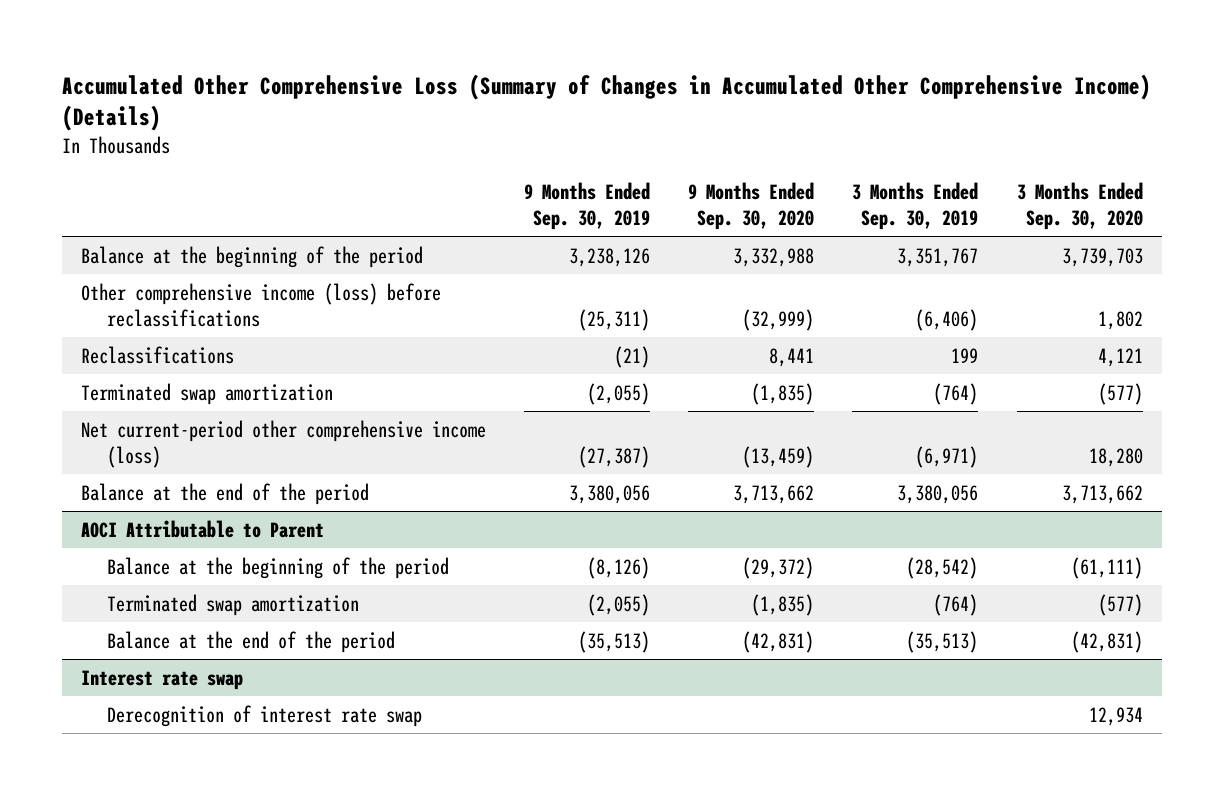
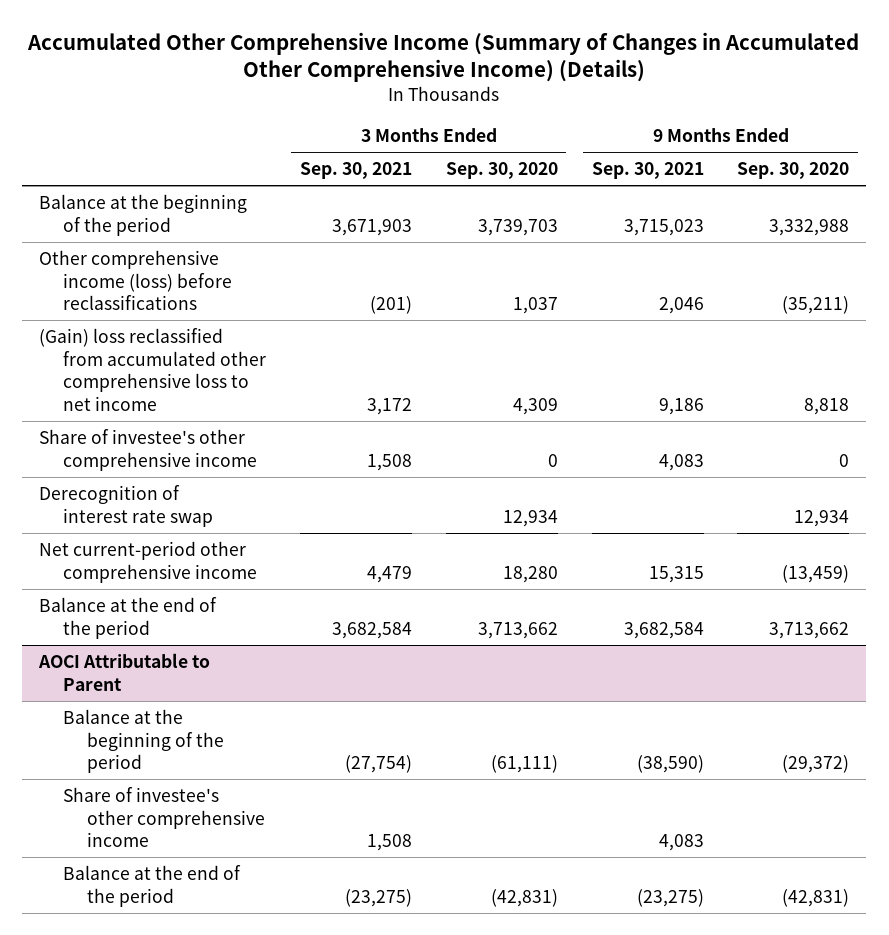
[61,73,1151,132] Accumulated Other Comprehensive Loss (Summary of Changes in Accumulated Other Comprehensive Income) (Details) -> [27,31,860,83] Accumulated Other Comprehensive Income (Summary of Changes in Accumulated Other Comprehensive Income) (Details)
[524,181,651,230] 9 Months Ended Sep. 30, 2019 -> none
[852,181,979,230] 3 Months Ended Sep. 30, 2019 -> none
none -> [299,162,412,180] Sep. 30, 2021
none -> [591,162,704,180] Sep. 30, 2021
[81,345,235,364] Reclassifications -> none
[81,382,334,405] Terminated swap amortization -> none
[742,308,815,331] (32,999) -> [782,296,850,315] (35,211)
[1097,310,1143,330] 1,802 -> [512,297,558,315] 1,037
none -> [39,328,267,411] (Gain) loss reclassified from accumulated other comprehensive loss to net income
none -> [39,429,258,471] Share of investee's other comprehensive income
none -> [39,485,214,527] Derecognition of interest rate swap
[81,419,487,468] Net current-period other comprehensive income (loss) -> [39,541,258,583] Net current-period other comprehensive income
[106,593,359,616] Terminated swap amortization -> none
none -> [63,787,265,848] Share of investee's other comprehensive income
[81,669,244,690] Interest rate swap -> none
[106,704,422,727] Derecognition of interest rate swap -> none

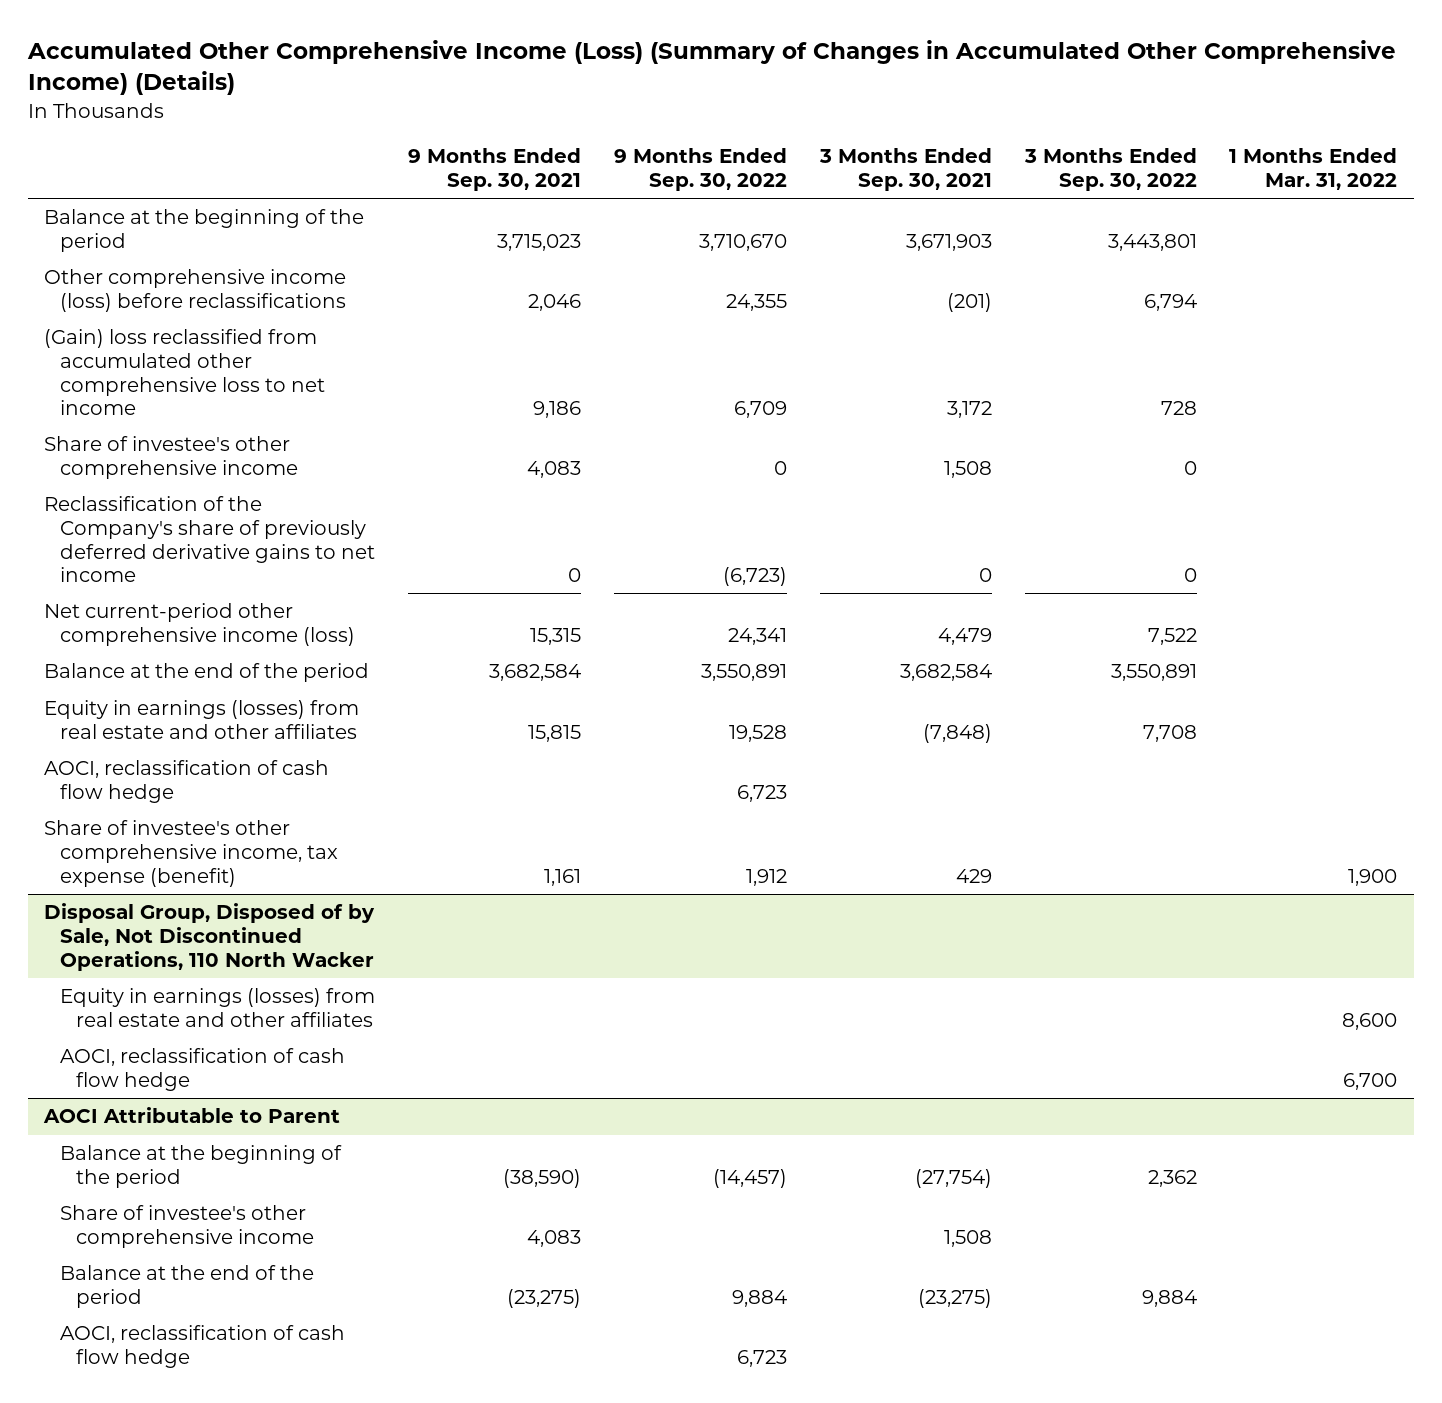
[27,31,860,83] Accumulated Other Comprehensive Income (Summary of Changes in Accumulated Other Comprehensive Income) (Details) -> [26,40,1396,96] Accumulated Other Comprehensive Income (Loss) (Summary of Changes in Accumulated Other Comprehensive Income) (Details)
[445,162,558,180] Sep. 30, 2020 -> none
[737,162,850,180] Sep. 30, 2020 -> none
none -> [613,148,787,191] 9 Months Ended Sep. 30, 2022
none -> [1023,148,1197,191] 3 Months Ended Sep. 30, 2022
none -> [1229,148,1398,190] 1 Months Ended Mar. 31, 2022
[39,485,214,527] Derecognition of interest rate swap -> none
none -> [44,496,376,583] Reclassification of the Company's share of previously deferred derivative gains to net income
[39,541,258,583] Net current-period other comprehensive income -> [44,603,356,646] Net current-period other comprehensive income (loss)
none -> [44,700,360,739] Equity in earnings (losses) from real estate and other affiliates
none -> [44,760,330,803] AOCI, reclassification of cash flow hedge
none -> [44,820,339,887] Share of investee's other comprehensive income, tax expense (benefit)
none -> [44,903,376,971] Disposal Group, Disposed of by Sale, Not Discontinued Operations, 110 North Wacker
none -> [60,988,376,1027] Equity in earnings (losses) from real estate and other affiliates
none -> [60,1048,346,1091] AOCI, reclassification of cash flow hedge
none -> [60,1325,346,1368] AOCI, reclassification of cash flow hedge

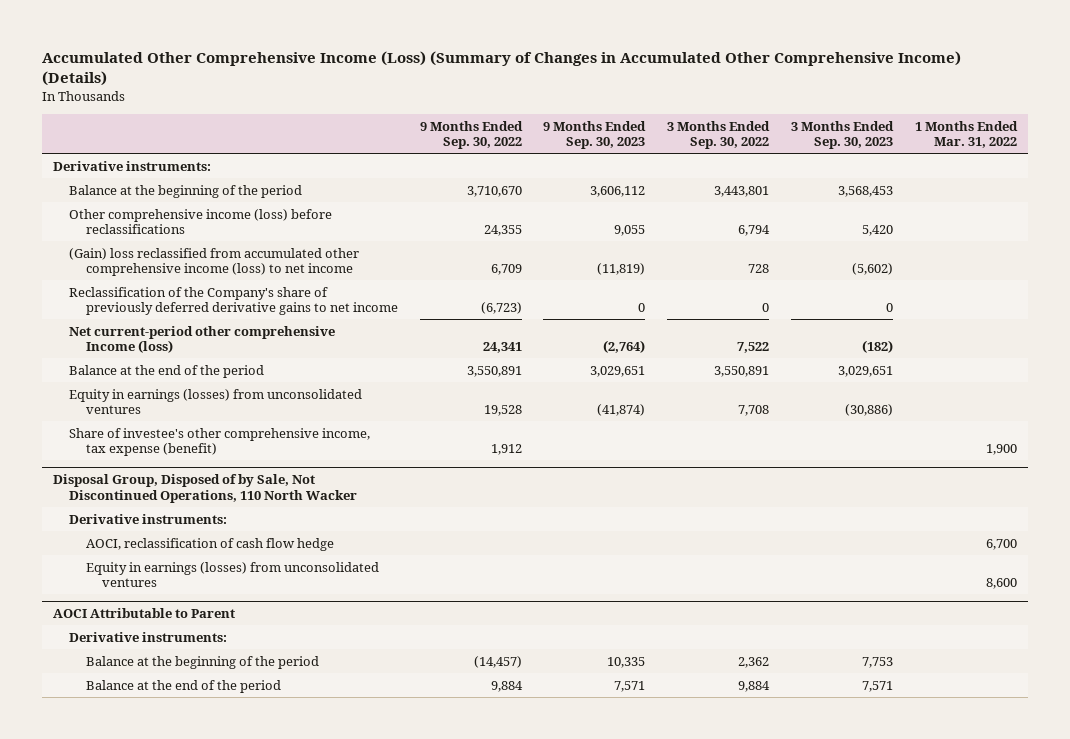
[408,148,582,191] 9 Months Ended Sep. 30, 2021 -> none
[818,148,992,191] 3 Months Ended Sep. 30, 2021 -> none
none -> [543,120,647,150] 9 Months Ended Sep. 30, 2023
none -> [791,120,895,150] 3 Months Ended Sep. 30, 2023
none -> [52,160,211,171] Derivative instruments:
[44,436,299,479] Share of investee's other comprehensive income -> none
[44,329,326,416] (Gain) loss reclassified from accumulated other comprehensive loss to net income -> [69,247,360,276] (Gain) loss reclassified from accumulated other comprehensive income (loss) to net income
[44,603,356,646] Net current-period other comprehensive income (loss) -> [69,325,336,353] Net current-period other comprehensive Income (loss)
[44,760,330,803] AOCI, reclassification of cash flow hedge -> none
[44,700,360,739] Equity in earnings (losses) from real estate and other affiliates -> [69,388,363,414] Equity in earnings (losses) from unconsolidated ventures
[60,988,376,1027] Equity in earnings (losses) from real estate and other affiliates -> none
none -> [69,513,228,524] Derivative instruments:
none -> [85,561,379,587] Equity in earnings (losses) from unconsolidated ventures
none -> [69,631,228,642] Derivative instruments:
[60,1205,315,1248] Share of investee's other comprehensive income -> none
[60,1325,346,1368] AOCI, reclassification of cash flow hedge -> none

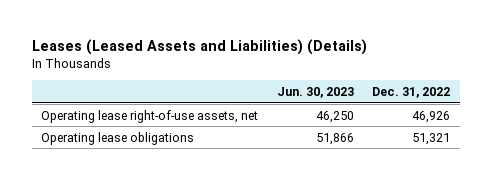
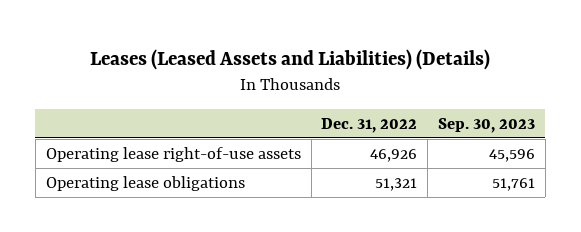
[276,86,354,98] Jun. 30, 2023 -> none
none -> [438,117,536,133] Sep. 30, 2023
[41,109,259,123] Operating lease right-of-use assets, net -> [45,146,301,162] Operating lease right-of-use assets

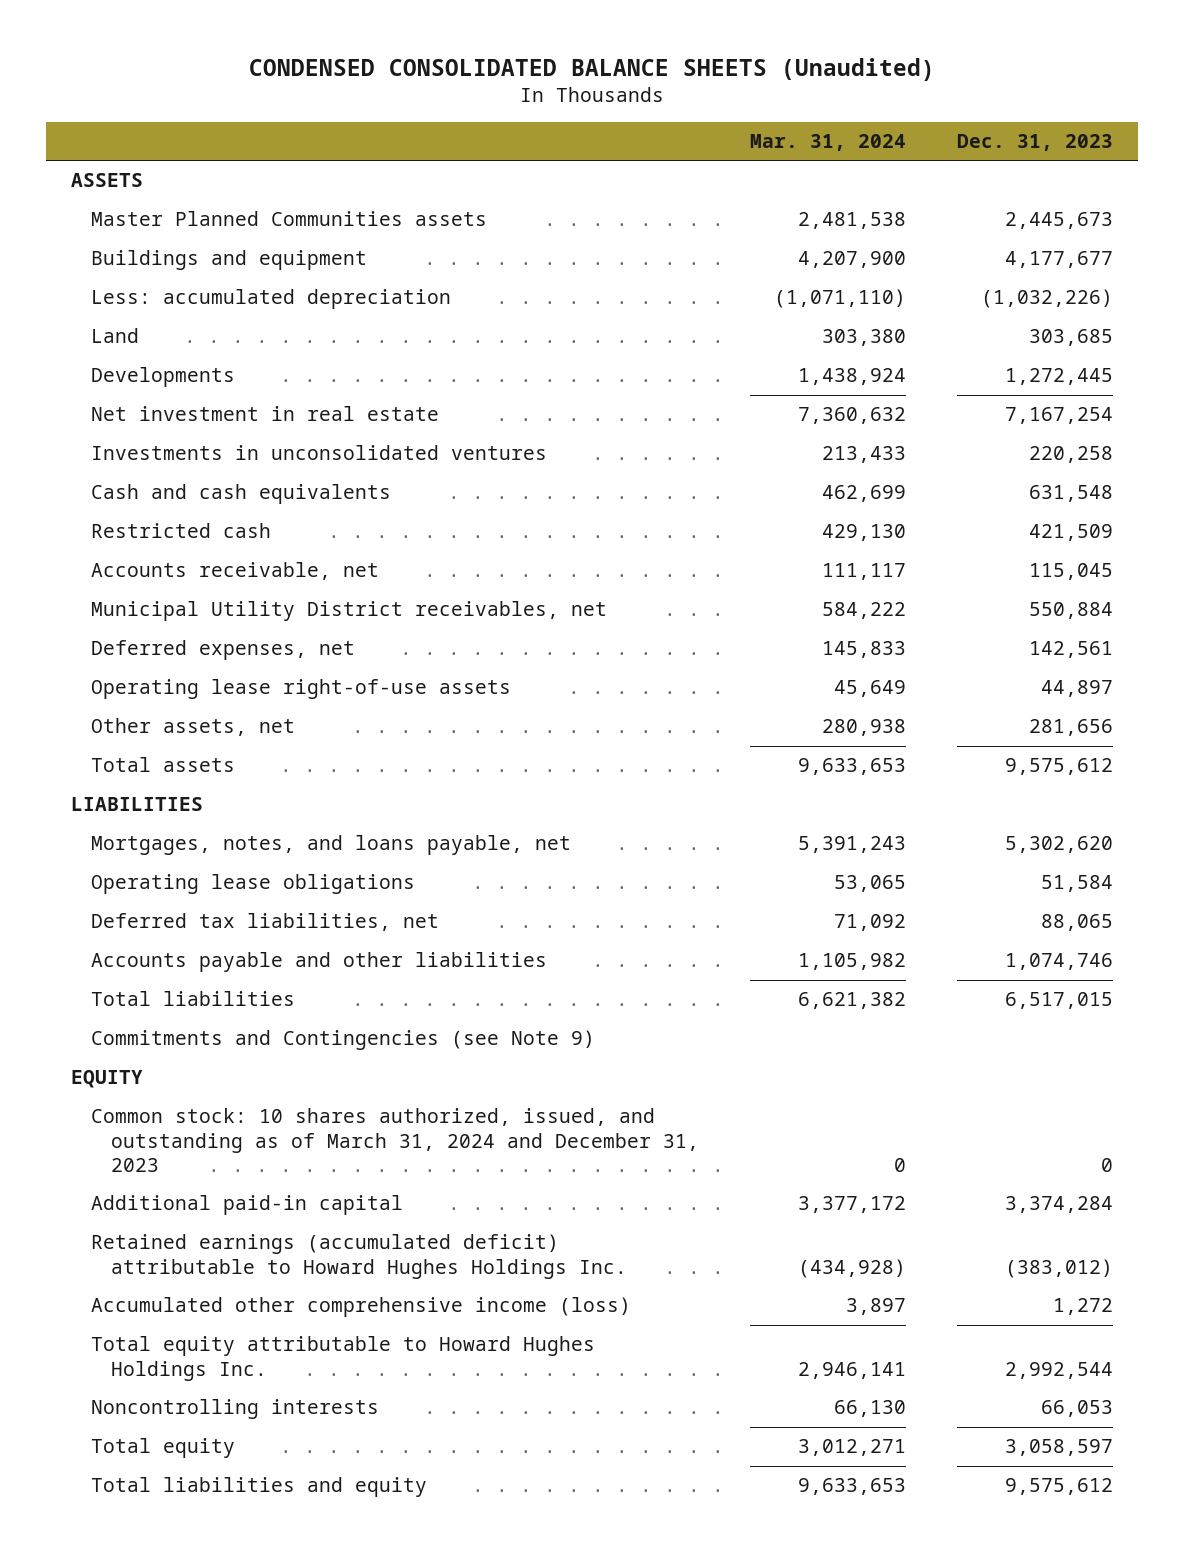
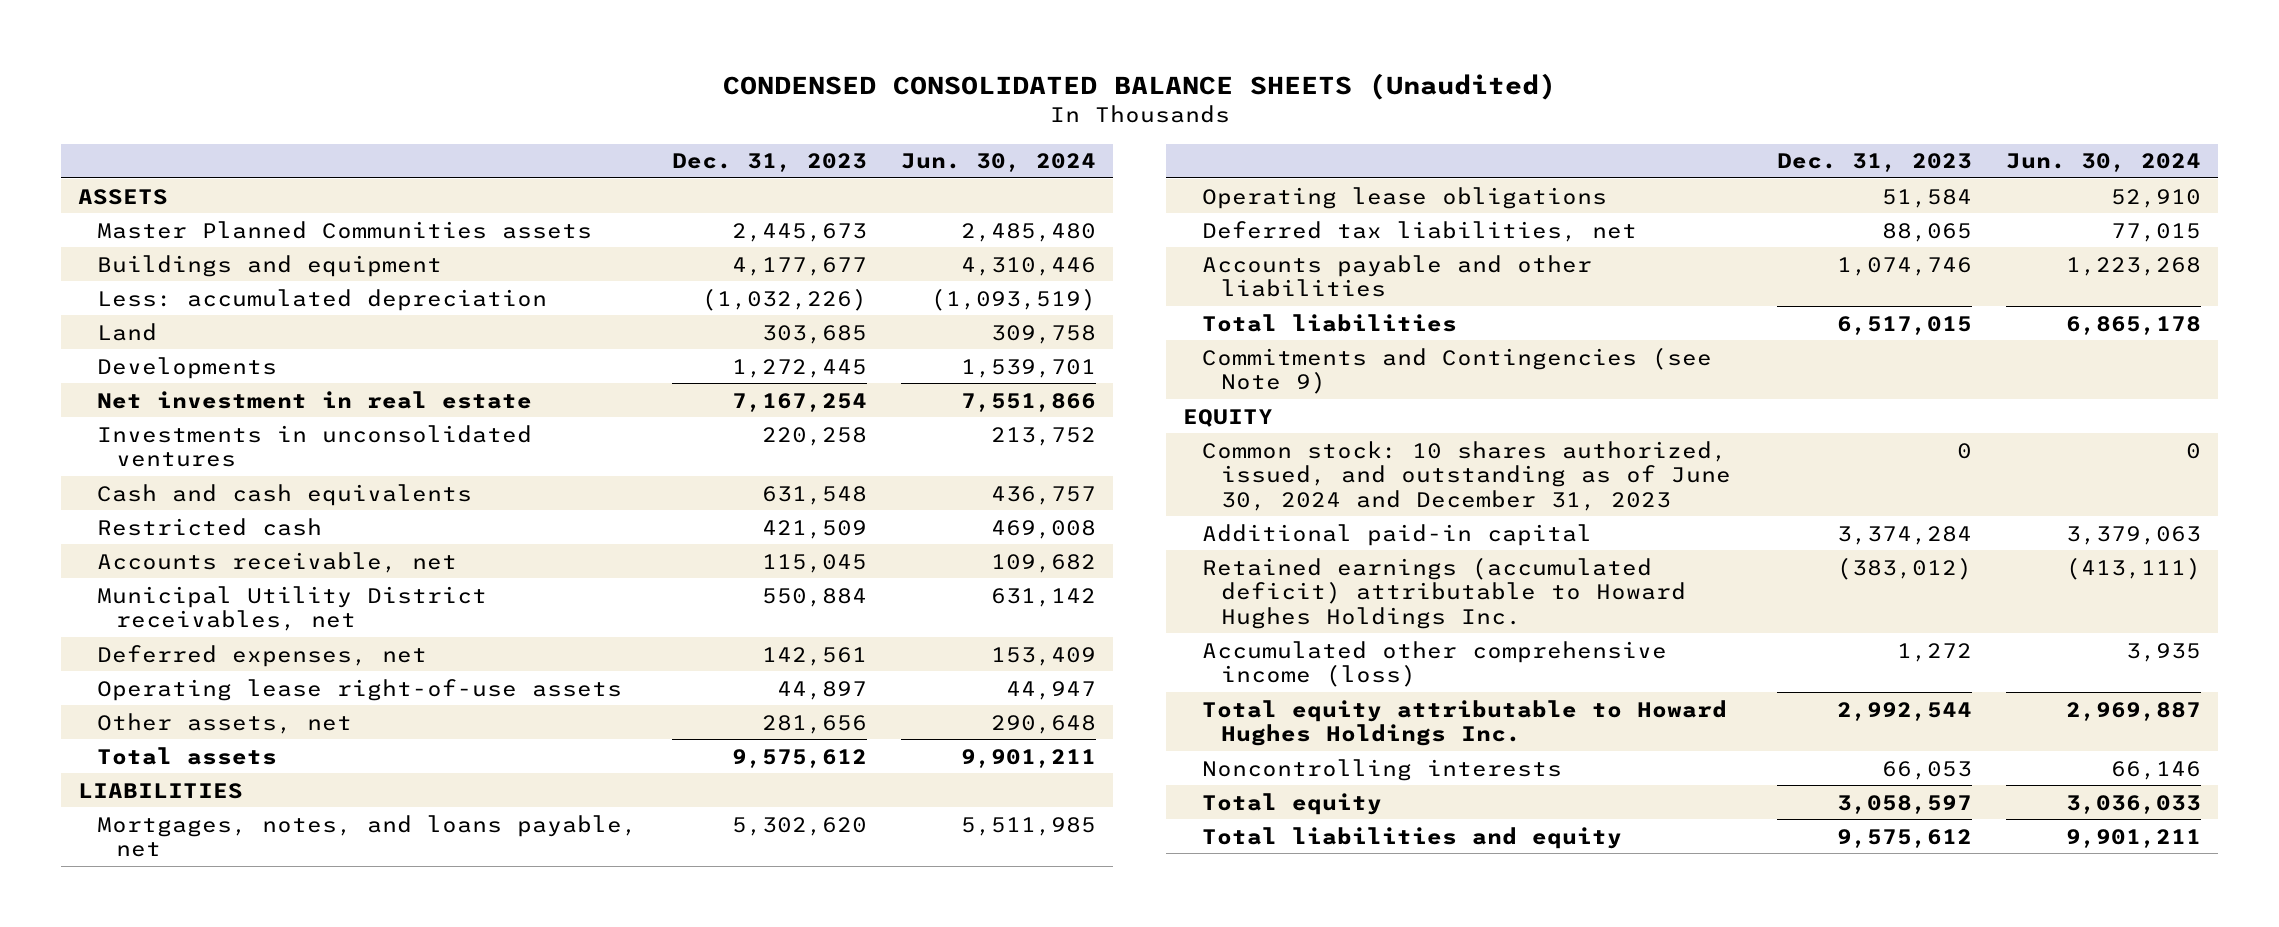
[749,133,906,151] Mar. 31, 2024 -> none
none -> [900,153,1096,173] Jun. 30, 2024
[90,1108,699,1172] Common stock: 10 shares authorized, issued, and outstanding as of March 31, 2024 and December 31, 2023 -> [1202,440,1732,511] Common stock: 10 shares authorized, issued, and outstanding as of June 30, 2024 and December 31, 2023

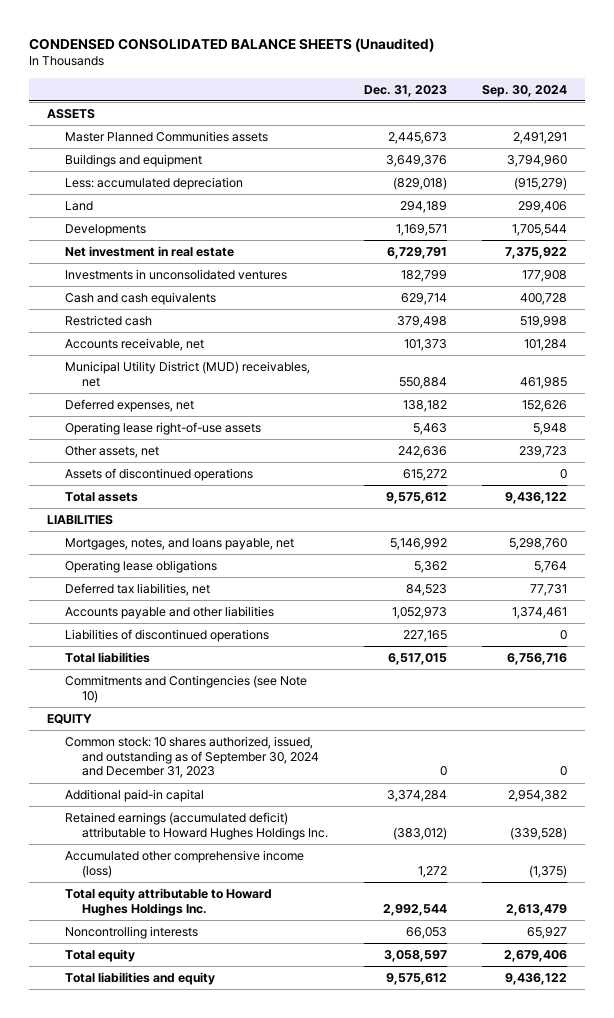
[900,153,1096,173] Jun. 30, 2024 -> none
none -> [482,84,568,97] Sep. 30, 2024
[731,256,867,276] 4,177,677 -> [385,154,447,167] 3,649,376
[701,287,867,311] (1,032,226) -> [392,176,447,190] (829,018)
[761,324,867,344] 303,685 -> [399,200,447,213] 294,189
[731,358,867,378] 1,272,445 -> [395,223,447,236] 1,169,571
[731,392,867,412] 7,167,254 -> [386,246,447,259] 6,729,791
[761,426,867,446] 220,258 -> [400,269,447,282] 182,799
[761,485,867,505] 631,548 -> [400,292,447,305] 629,714
[761,519,867,539] 421,509 -> [396,315,447,328] 379,498
[761,553,867,573] 115,045 -> [403,338,447,351] 101,373
[97,585,488,632] Municipal Utility District receivables, net -> [64,360,310,387] Municipal Utility District (MUD) receivables, net
[761,646,867,666] 142,561 -> [402,399,447,412] 138,182
[776,680,867,700] 44,897 -> [412,422,447,435] 5,463
[761,714,867,734] 281,656 -> [397,445,447,458] 242,636
none -> [64,467,253,481] Assets of discontinued operations
[731,816,867,836] 5,302,620 -> [389,537,447,550] 5,146,992
[1881,188,1972,208] 51,584 -> [413,560,447,573] 5,362
[1881,222,1972,242] 88,065 -> [405,583,447,596] 84,523
[1836,256,1972,276] 1,074,746 -> [391,606,447,619] 1,052,973
none -> [64,628,269,642] Liabilities of discontinued operations
[1202,346,1713,395] Commitments and Contingencies (see Note 9) -> [64,674,307,703] Commitments and Contingencies (see Note 10)
[1202,440,1732,511] Common stock: 10 shares authorized, issued, and outstanding as of June 30, 2024 and December 31, 2023 -> [64,735,320,779] Common stock: 10 shares authorized, issued, and outstanding as of September 30, 2024 and December 31, 2023

